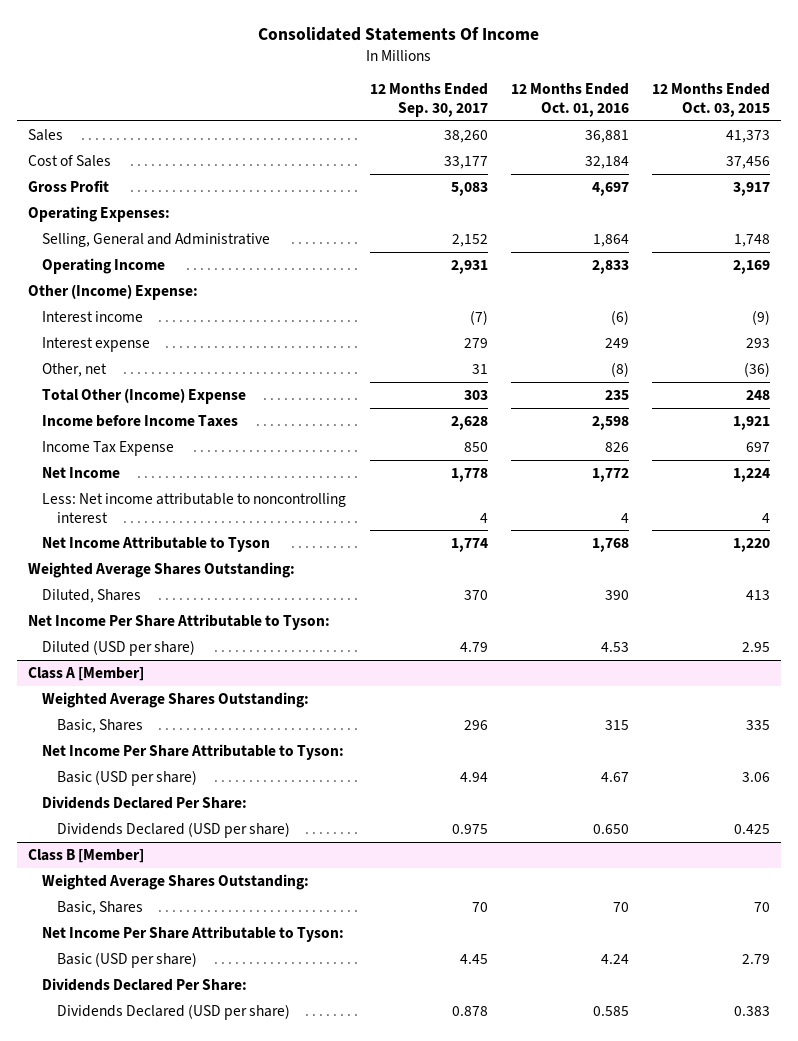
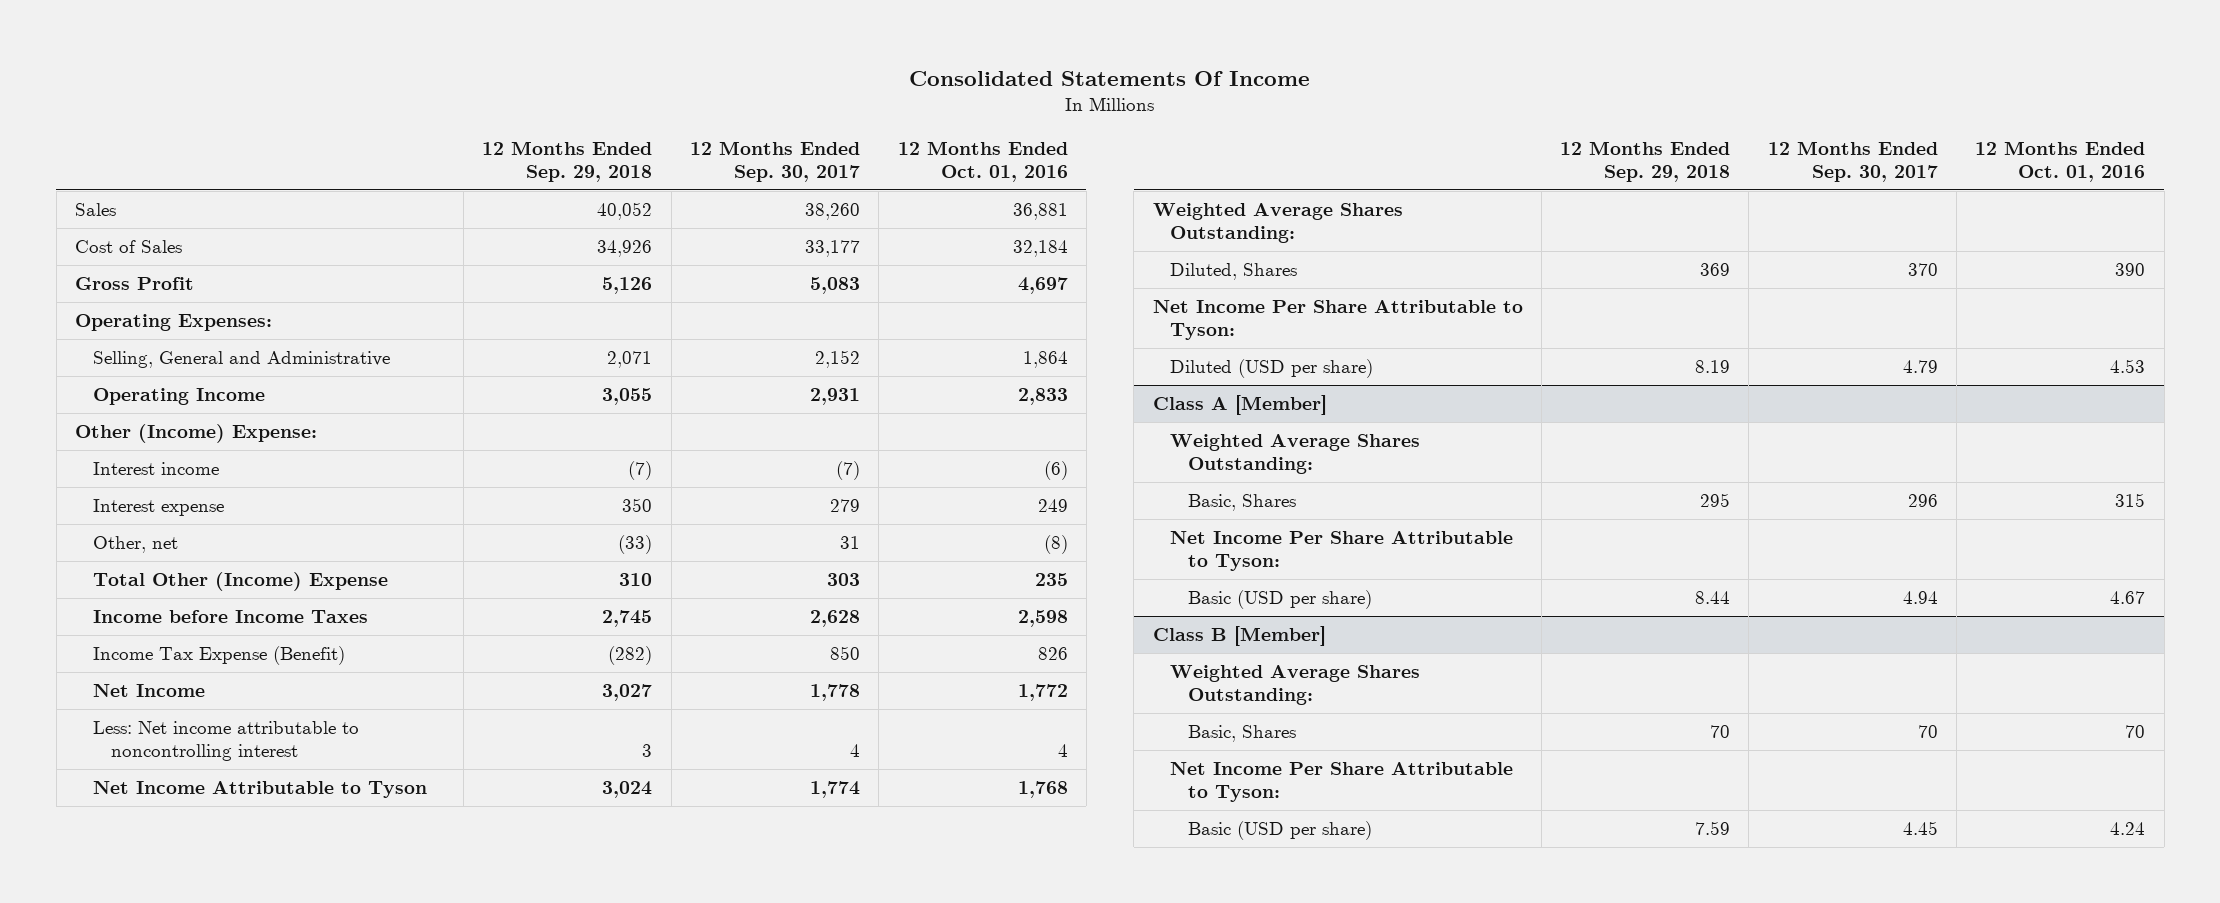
[651,83,770,118] 12 Months Ended Oct. 03, 2015 -> none
none -> [482,141,653,182] 12 Months Ended Sep. 29, 2018
[42,440,175,456] Income Tax Expense -> [92,646,345,666] Income Tax Expense (Benefit)
[42,795,248,809] Dividends Declared Per Share: -> none
[56,821,290,838] Dividends Declared (USD per share) -> none
[42,977,248,991] Dividends Declared Per Share: -> none
[56,1003,290,1020] Dividends Declared (USD per share) -> none

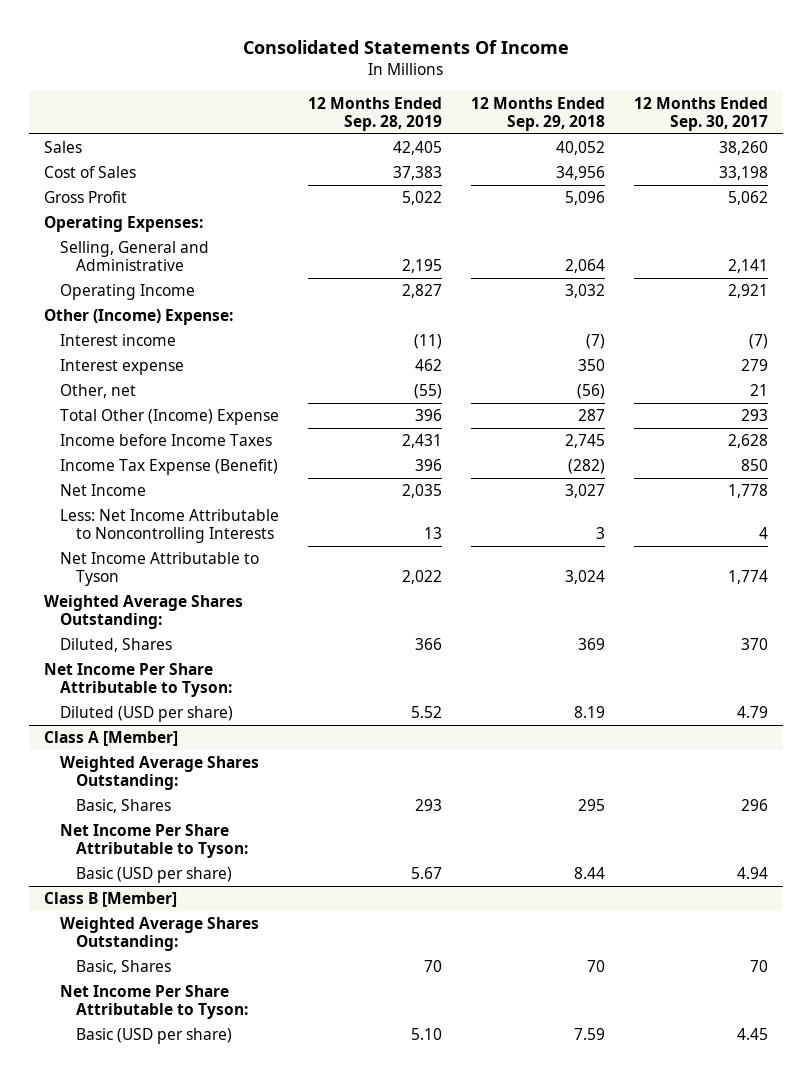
[897,141,1068,182] 12 Months Ended Oct. 01, 2016 -> none
none -> [308,96,443,132] 12 Months Ended Sep. 28, 2019
[597,240,653,258] 34,926 -> [556,166,606,181] 34,956
[805,240,861,258] 33,177 -> [719,166,769,181] 33,198
[602,277,653,295] 5,126 -> [565,191,606,206] 5,096
[810,277,861,295] 5,083 -> [728,191,769,206] 5,062
[607,351,653,369] 2,071 -> [565,259,606,274] 2,064
[815,350,861,369] 2,152 -> [728,259,769,274] 2,141
[602,388,653,406] 3,055 -> [565,284,606,299] 3,032
[810,388,861,406] 2,931 -> [728,284,769,299] 2,921
[618,535,653,555] (33) -> [577,384,606,400] (56)
[840,536,861,550] 31 -> [750,384,769,397] 21
[619,573,653,587] 310 -> [578,409,606,422] 287
[827,573,861,587] 303 -> [741,409,769,422] 293
[92,721,359,761] Less: Net income attributable to noncontrolling interest -> [59,509,279,544] Less: Net Income Attributable to Noncontrolling Interests

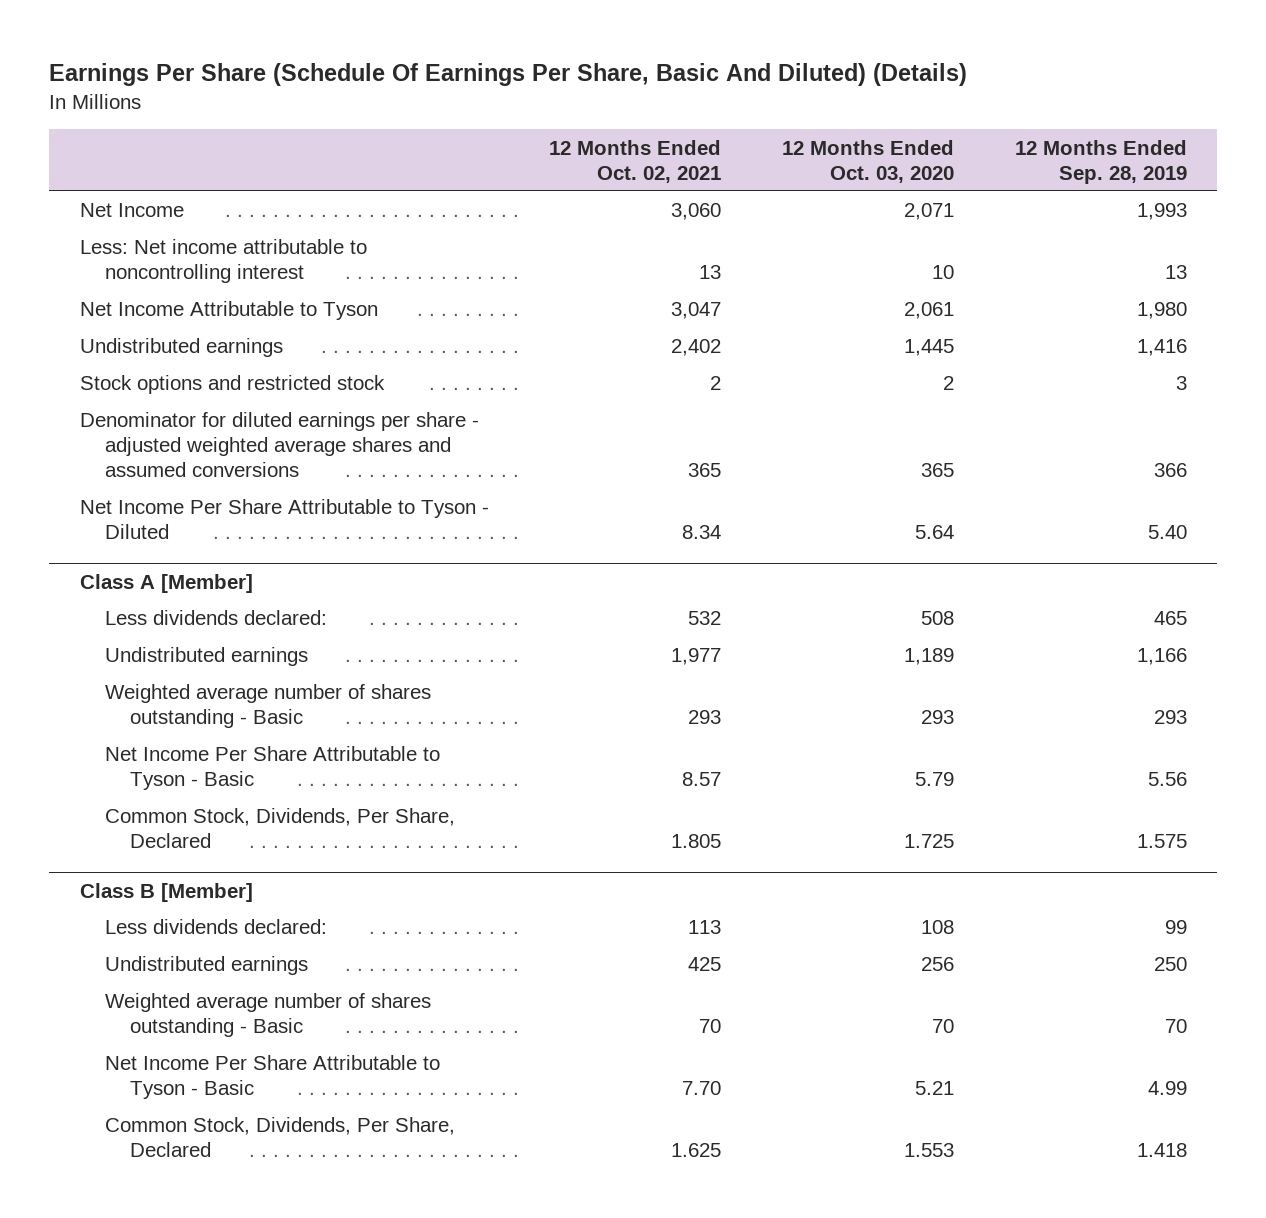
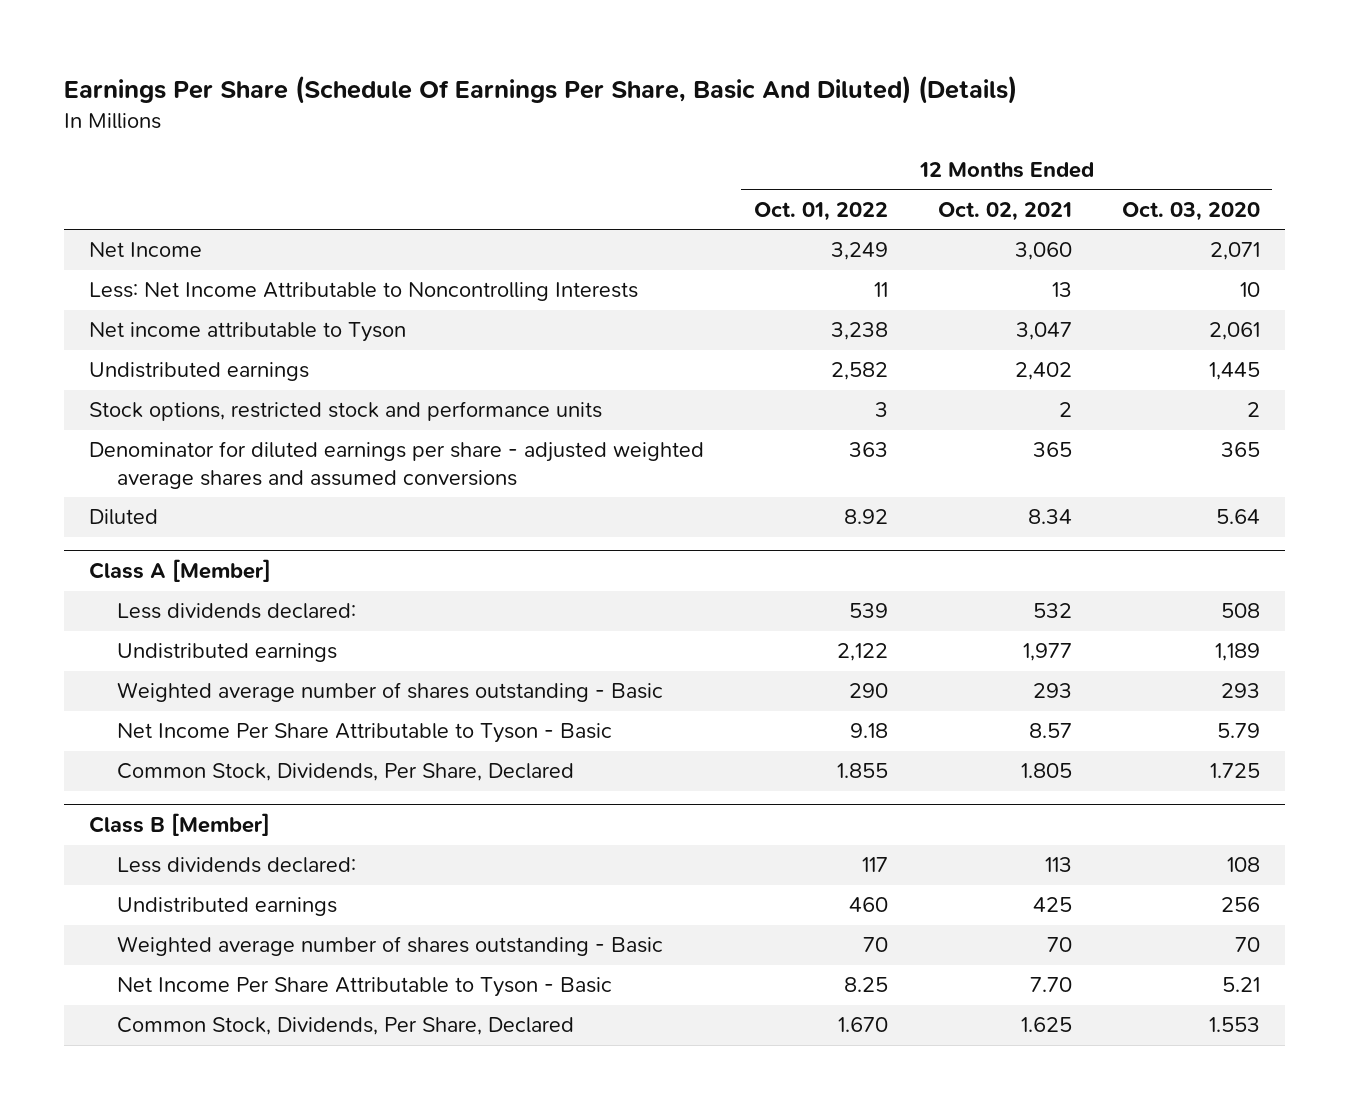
[1014,139,1187,184] 12 Months Ended Sep. 28, 2019 -> none
none -> [753,201,888,221] Oct. 01, 2022
[79,239,367,284] Less: Net income attributable to noncontrolling interest -> [88,282,638,302] Less: Net Income Attributable to Noncontrolling Interests
[79,301,378,321] Net Income Attributable to Tyson -> [88,322,406,343] Net income attributable to Tyson
[79,375,385,395] Stock options and restricted stock -> [88,401,602,422] Stock options, restricted stock and performance units
[79,499,489,540] Net Income Per Share Attributable to Tyson - Diluted -> [88,509,158,526] Diluted

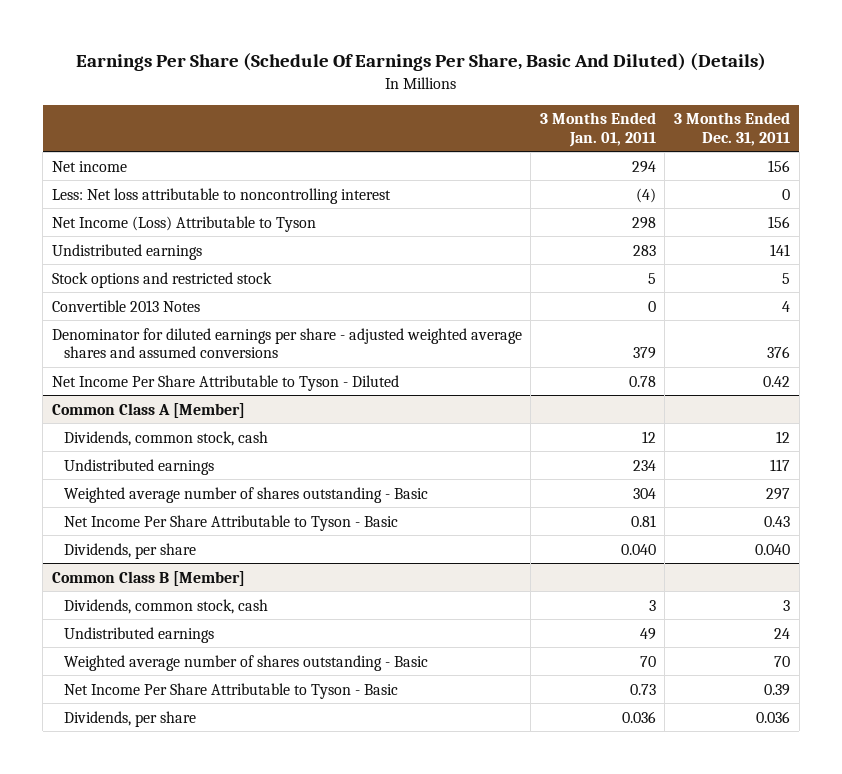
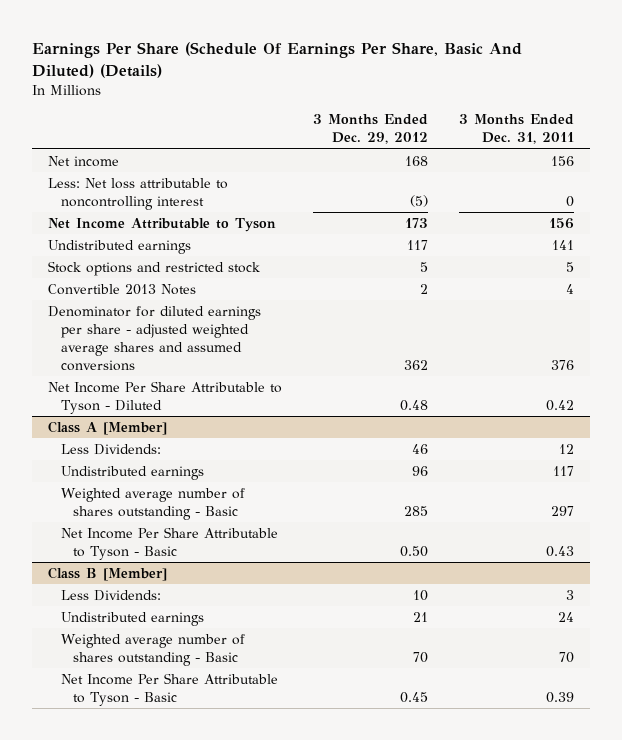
[539,112,656,147] 3 Months Ended Jan. 01, 2011 -> none
none -> [313,114,429,145] 3 Months Ended Dec. 29, 2012
[51,215,316,232] Net Income (Loss) Attributable to Tyson -> [47,217,276,232] Net Income Attributable to Tyson
[51,402,245,418] Common Class A [Member] -> [47,420,167,435] Class A [Member]
[63,430,268,446] Dividends, common stock, cash -> [60,443,161,455] Less Dividends:
[63,542,196,559] Dividends, per share -> none
[51,570,245,586] Common Class B [Member] -> [47,566,167,581] Class B [Member]
[63,598,268,614] Dividends, common stock, cash -> [60,589,161,601] Less Dividends:
[63,710,196,727] Dividends, per share -> none

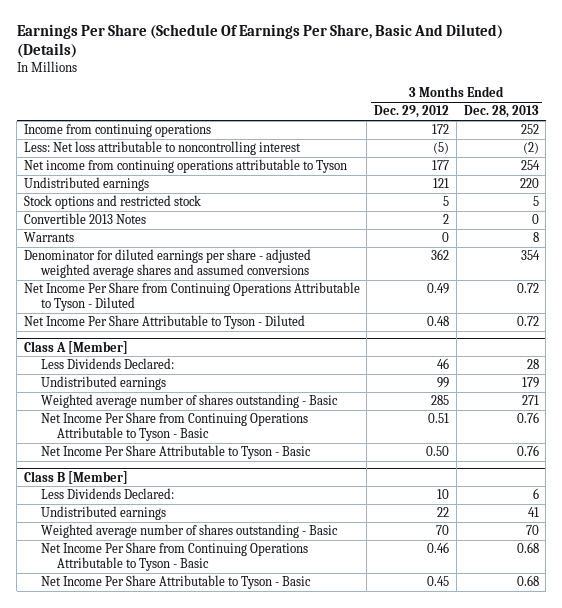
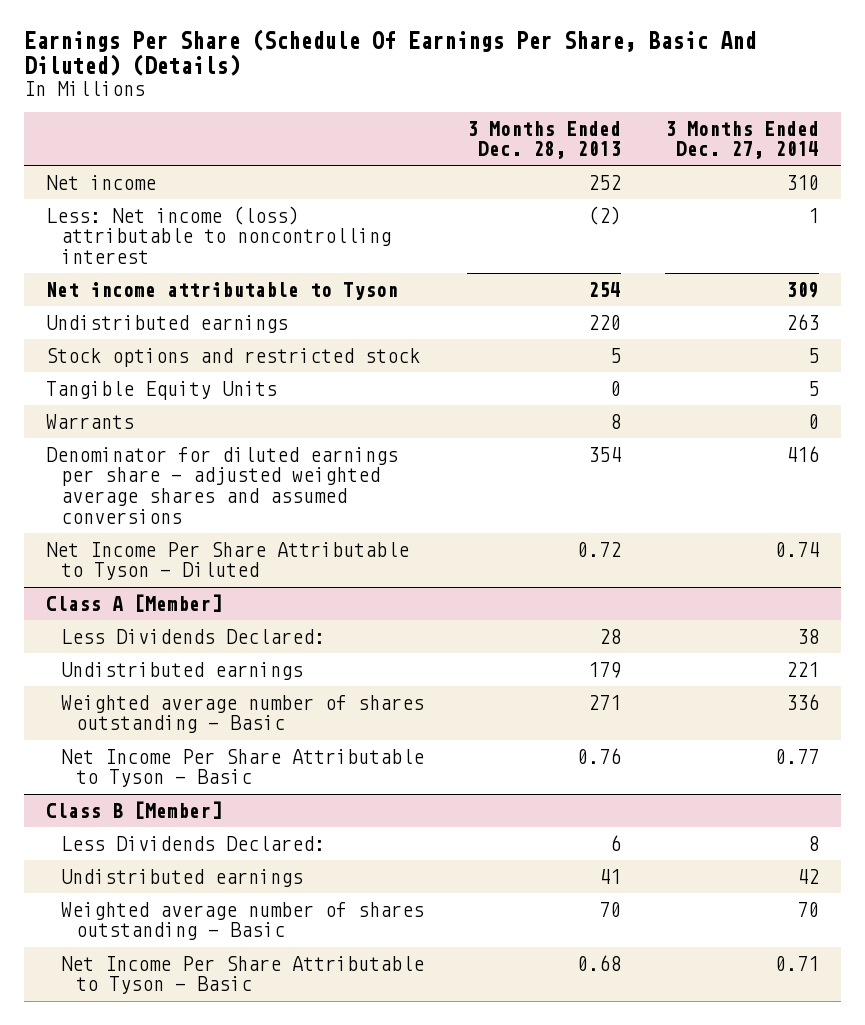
[374,105,450,119] Dec. 29, 2012 -> none
none -> [665,120,820,160] 3 Months Ended Dec. 27, 2014
[23,124,211,138] Income from continuing operations -> [45,174,156,190] Net income
[23,141,301,156] Less: Net loss attributable to noncontrolling interest -> [45,205,391,265] Less: Net income (loss) attributable to noncontrolling interest
[23,159,347,174] Net income from continuing operations attributable to Tyson -> [45,281,398,300] Net income attributable to Tyson
[23,213,146,225] Convertible 2013 Notes -> none
none -> [45,380,277,400] Tangible Equity Units
[23,282,360,311] Net Income Per Share from Continuing Operations Attributable to Tyson - Diluted -> none
[40,412,308,441] Net Income Per Share from Continuing Operations Attributable to Tyson - Basic -> none
[40,542,308,571] Net Income Per Share from Continuing Operations Attributable to Tyson - Basic -> none

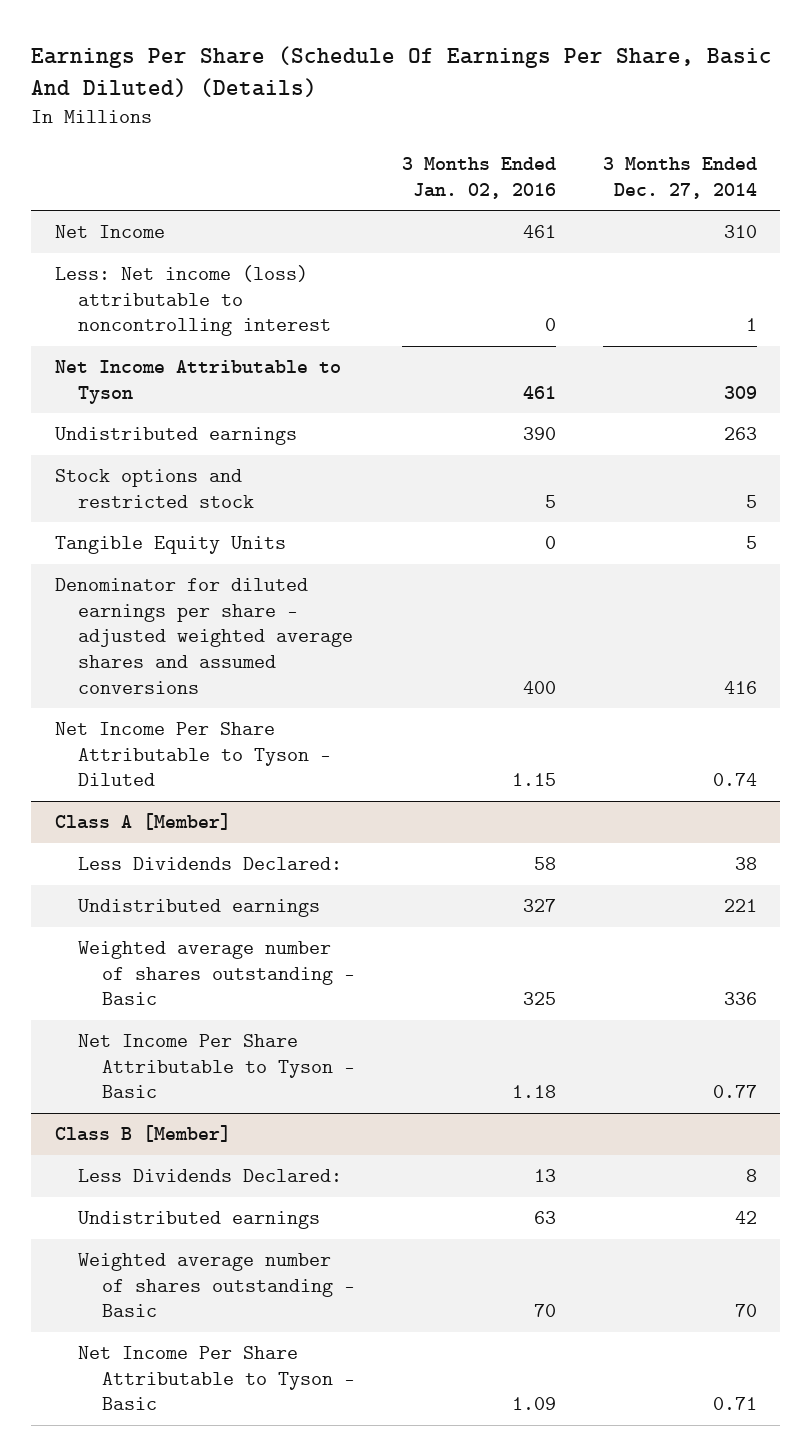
[467,120,622,160] 3 Months Ended Dec. 28, 2013 -> none
none -> [401,157,556,199] 3 Months Ended Jan. 02, 2016
[45,174,156,190] Net income -> [54,225,165,239] Net Income
[45,281,398,300] Net income attributable to Tyson -> [54,360,341,404] Net Income Attributable to Tyson
[45,413,134,429] Warrants -> none

